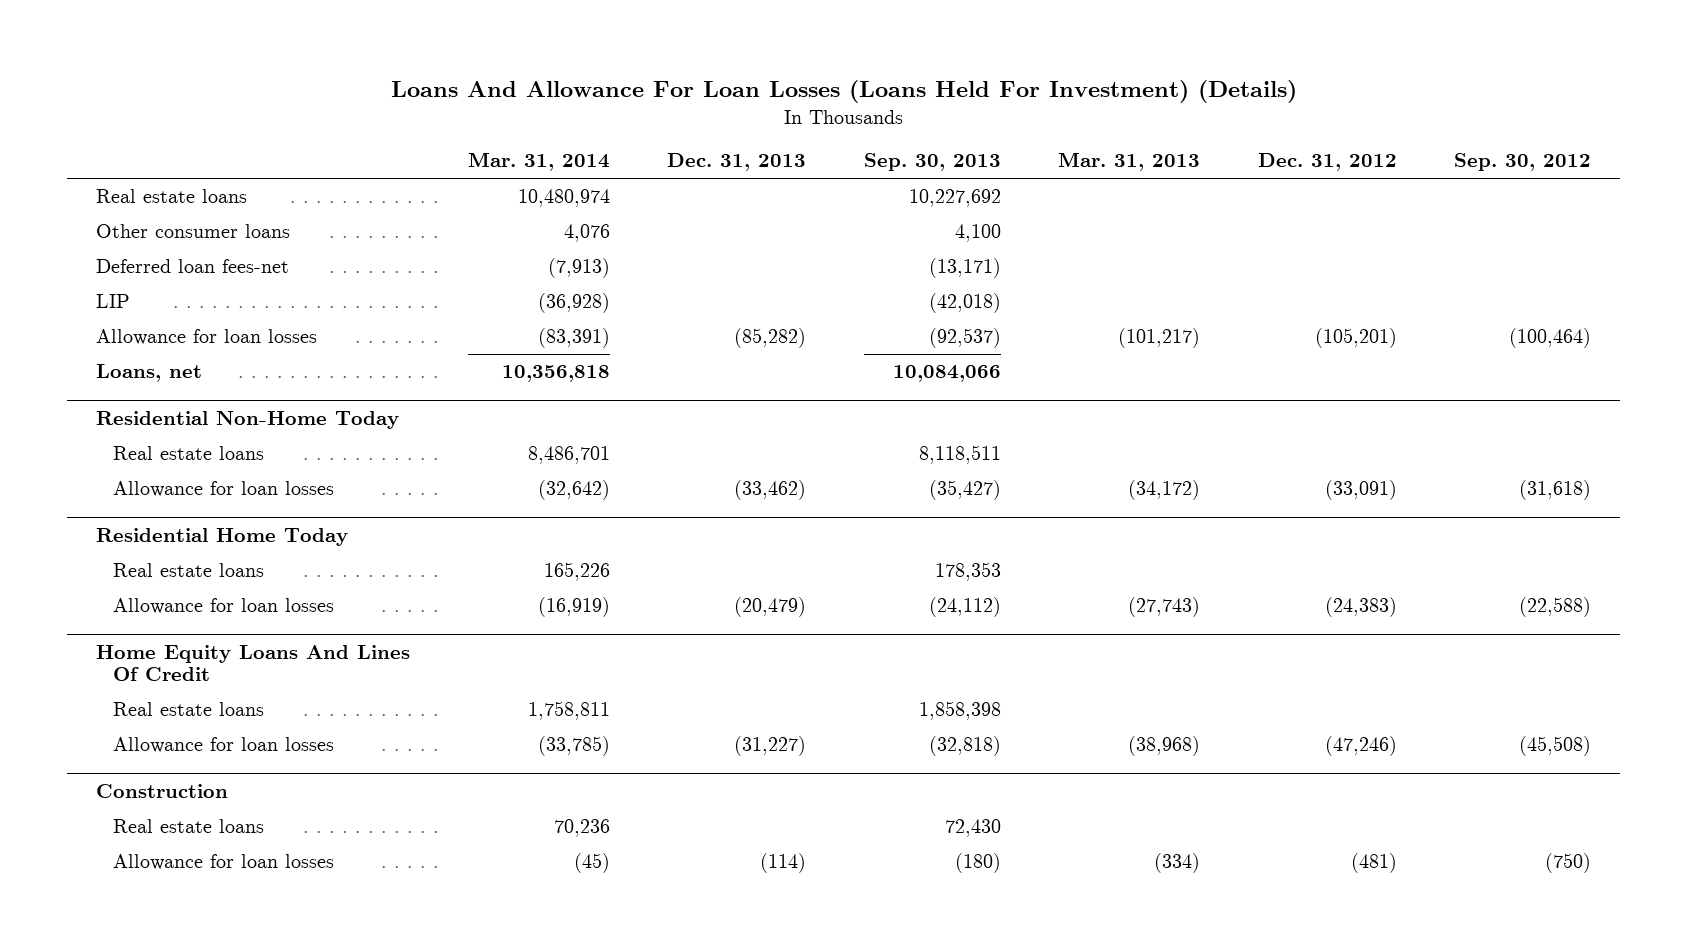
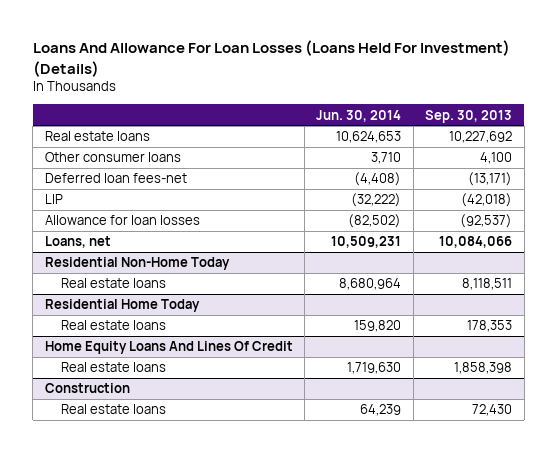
[467,152,610,172] Mar. 31, 2014 -> none
[667,153,807,172] Dec. 31, 2013 -> none
[1058,152,1201,172] Mar. 31, 2013 -> none
[1257,153,1397,172] Dec. 31, 2012 -> none
[1454,153,1592,172] Sep. 30, 2012 -> none
none -> [316,109,402,122] Jun. 30, 2014
[112,481,334,498] Allowance for loan losses -> none
[112,598,334,615] Allowance for loan losses -> none
[112,737,334,754] Allowance for loan losses -> none
[112,854,334,871] Allowance for loan losses -> none

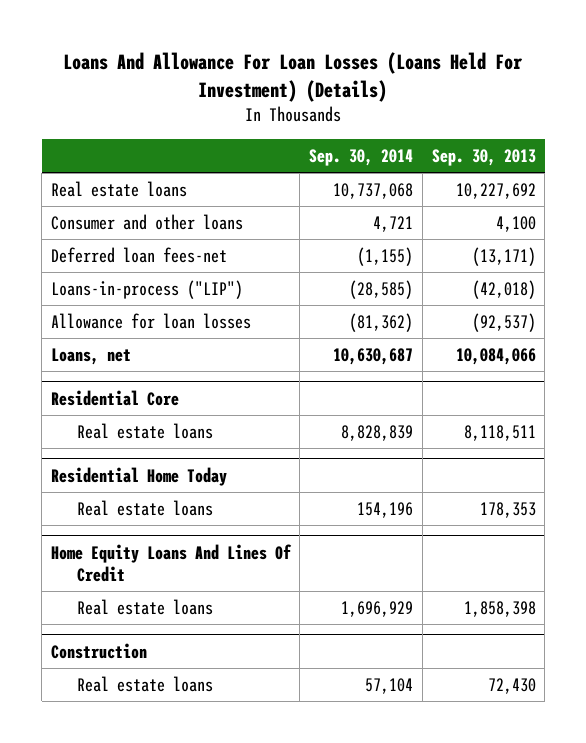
[316,109,402,122] Jun. 30, 2014 -> none
none -> [309,149,414,167] Sep. 30, 2014
[44,152,181,163] Other consumer loans -> [50,213,243,230] Consumer and other loans
[44,194,63,205] LIP -> [50,279,243,299] Loans-in-process ("LIP")
[44,257,230,271] Residential Non-Home Today -> none
none -> [50,389,179,406] Residential Core

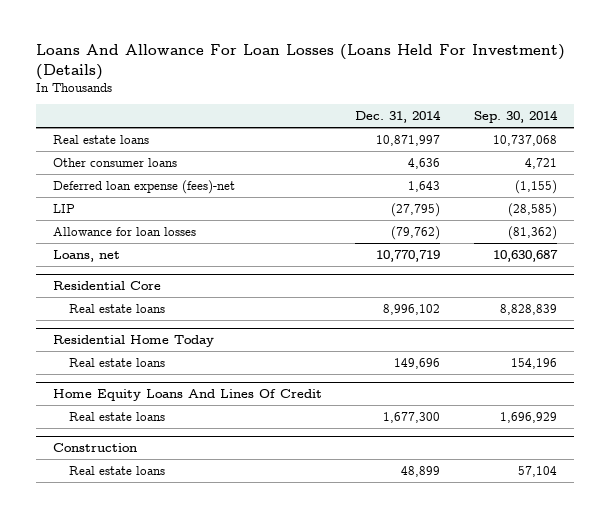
[431,149,536,167] Sep. 30, 2013 -> none
none -> [355,110,442,124] Dec. 31, 2014
[50,213,243,230] Consumer and other loans -> [52,157,177,167] Other consumer loans
[50,246,227,263] Deferred loan fees-net -> [52,179,235,194] Deferred loan expense (fees)-net
[50,279,243,299] Loans-in-process ("LIP") -> [52,203,75,213] LIP

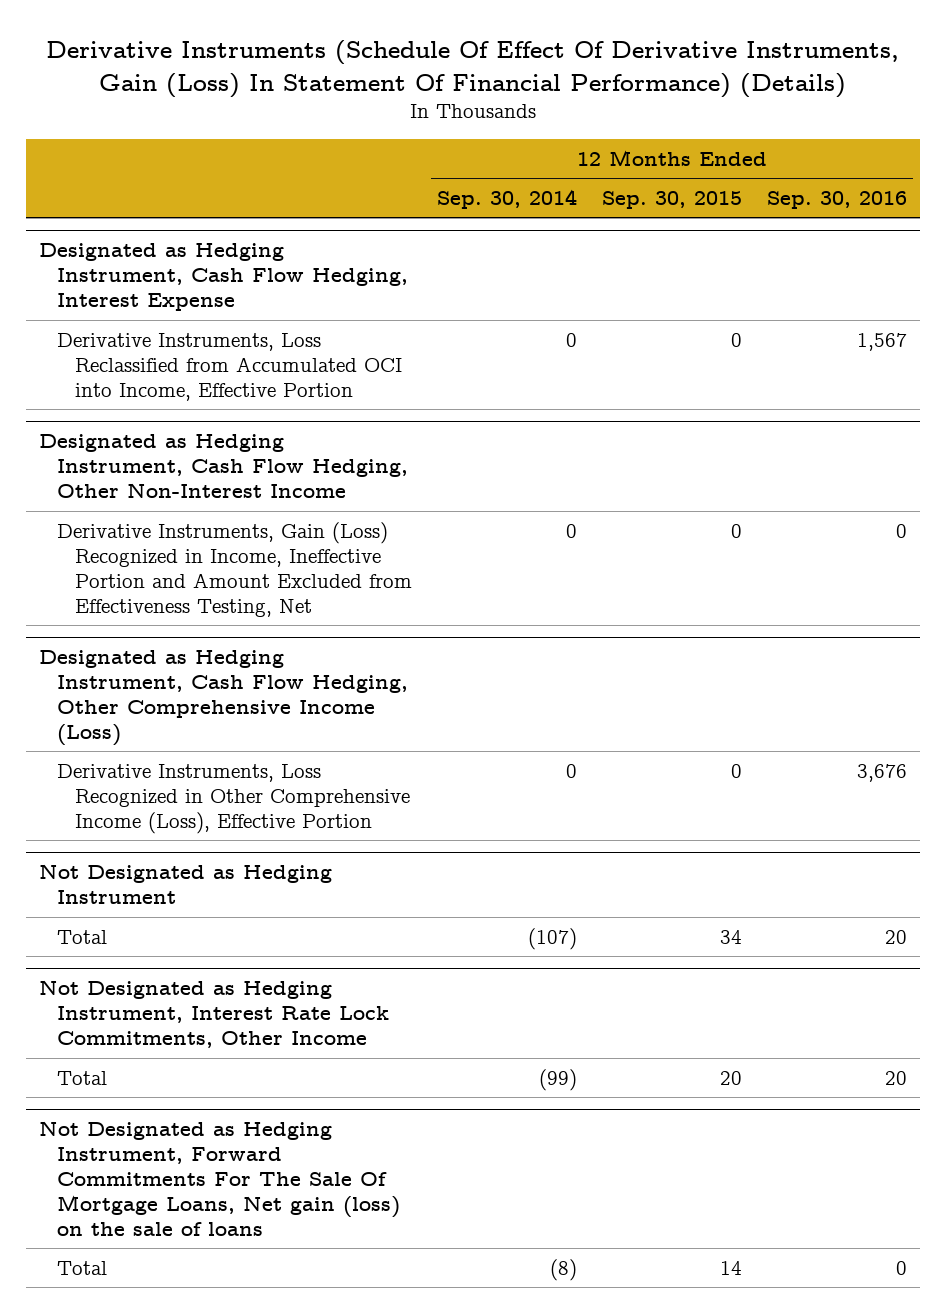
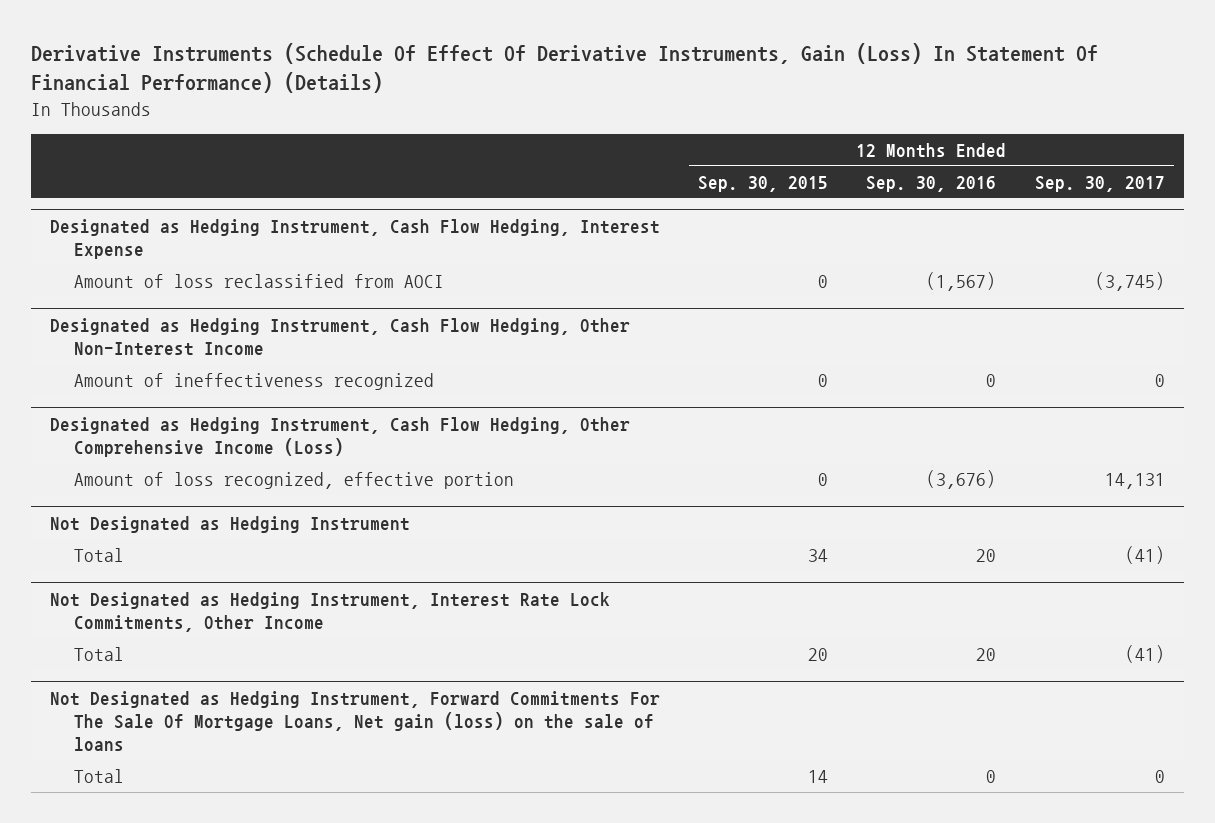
[437,189,578,210] Sep. 30, 2014 -> none
none -> [1034,175,1165,192] Sep. 30, 2017
[57,332,403,401] Derivative Instruments, Loss Reclassified from Accumulated OCI into Income, Effective Portion -> [74,273,445,288] Amount of loss reclassified from AOCI
[857,332,908,351] 1,567 -> [926,271,997,291] (1,567)
[57,521,413,617] Derivative Instruments, Gain (Loss) Recognized in Income, Ineffective Portion and Amount Excluded from Effectiveness Testing, Net -> [74,372,435,390] Amount of ineffectiveness recognized
[57,763,411,834] Derivative Instruments, Loss Recognized in Other Comprehensive Income (Loss), Effective Portion -> none
none -> [74,471,515,489] Amount of loss recognized, effective portion

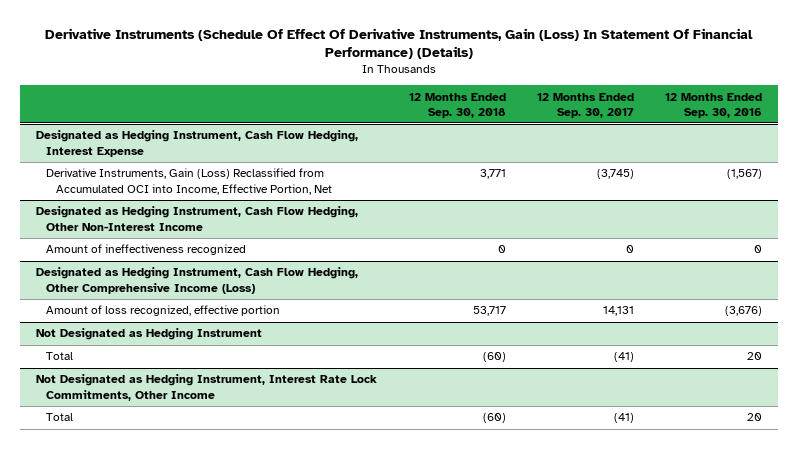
[698,175,829,192] Sep. 30, 2015 -> none
none -> [408,92,506,118] 12 Months Ended Sep. 30, 2018
[74,273,445,288] Amount of loss reclassified from AOCI -> [46,168,333,195] Derivative Instruments, Gain (Loss) Reclassified from Accumulated OCI into Income, Effective Portion, Net
[50,690,661,752] Not Designated as Hedging Instrument, Forward Commitments For The Sale Of Mortgage Loans, Net gain (loss) on the sale of loans -> none
[74,768,125,783] Total -> none

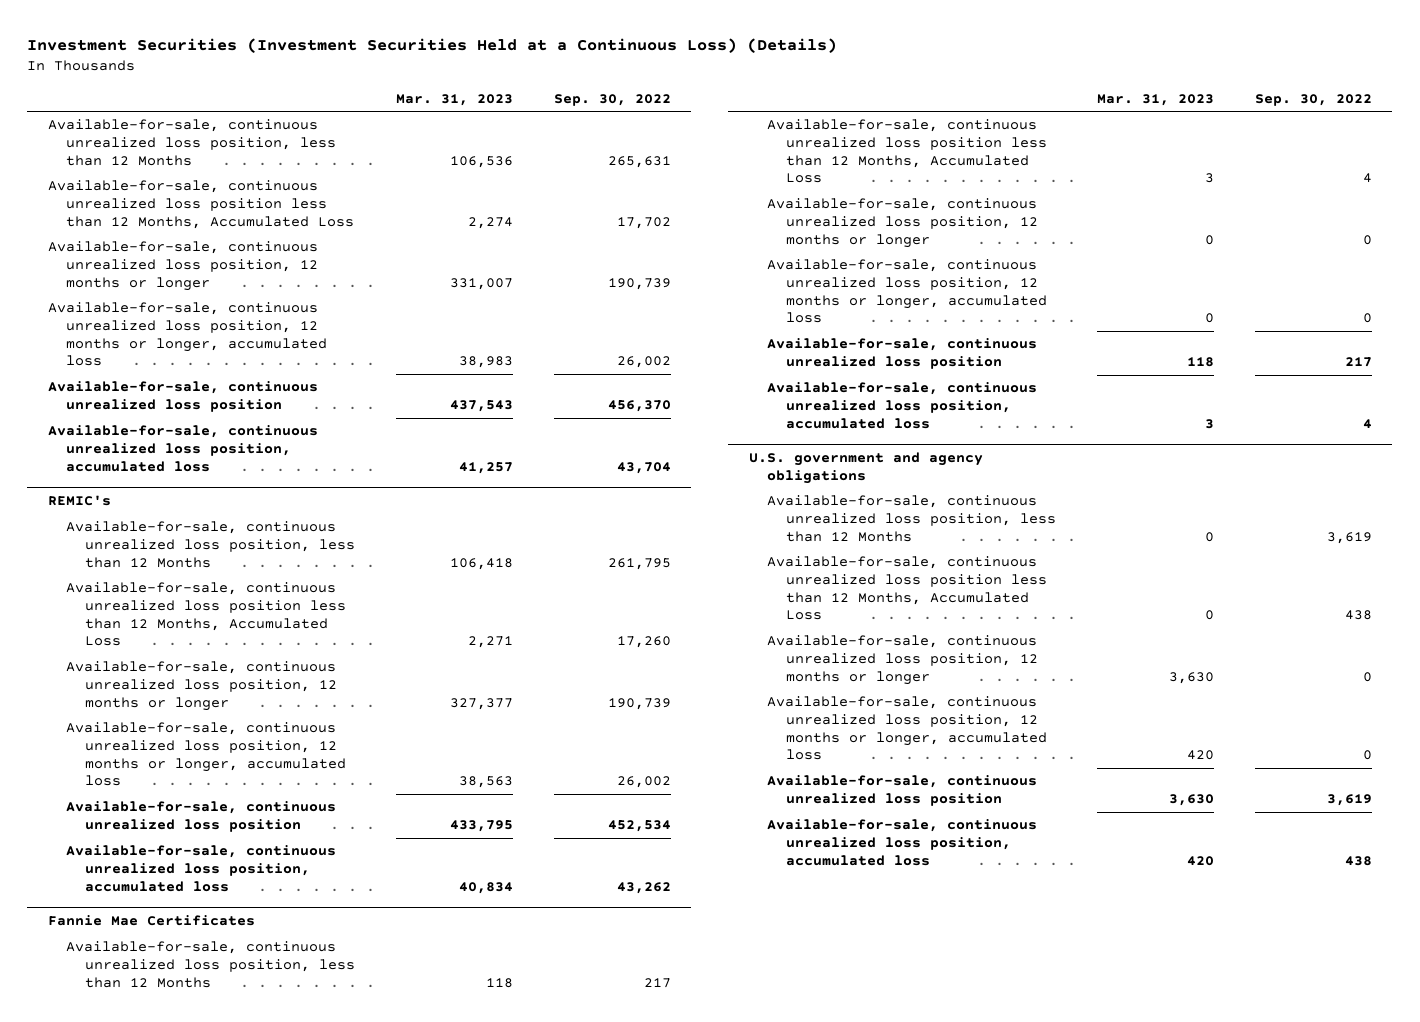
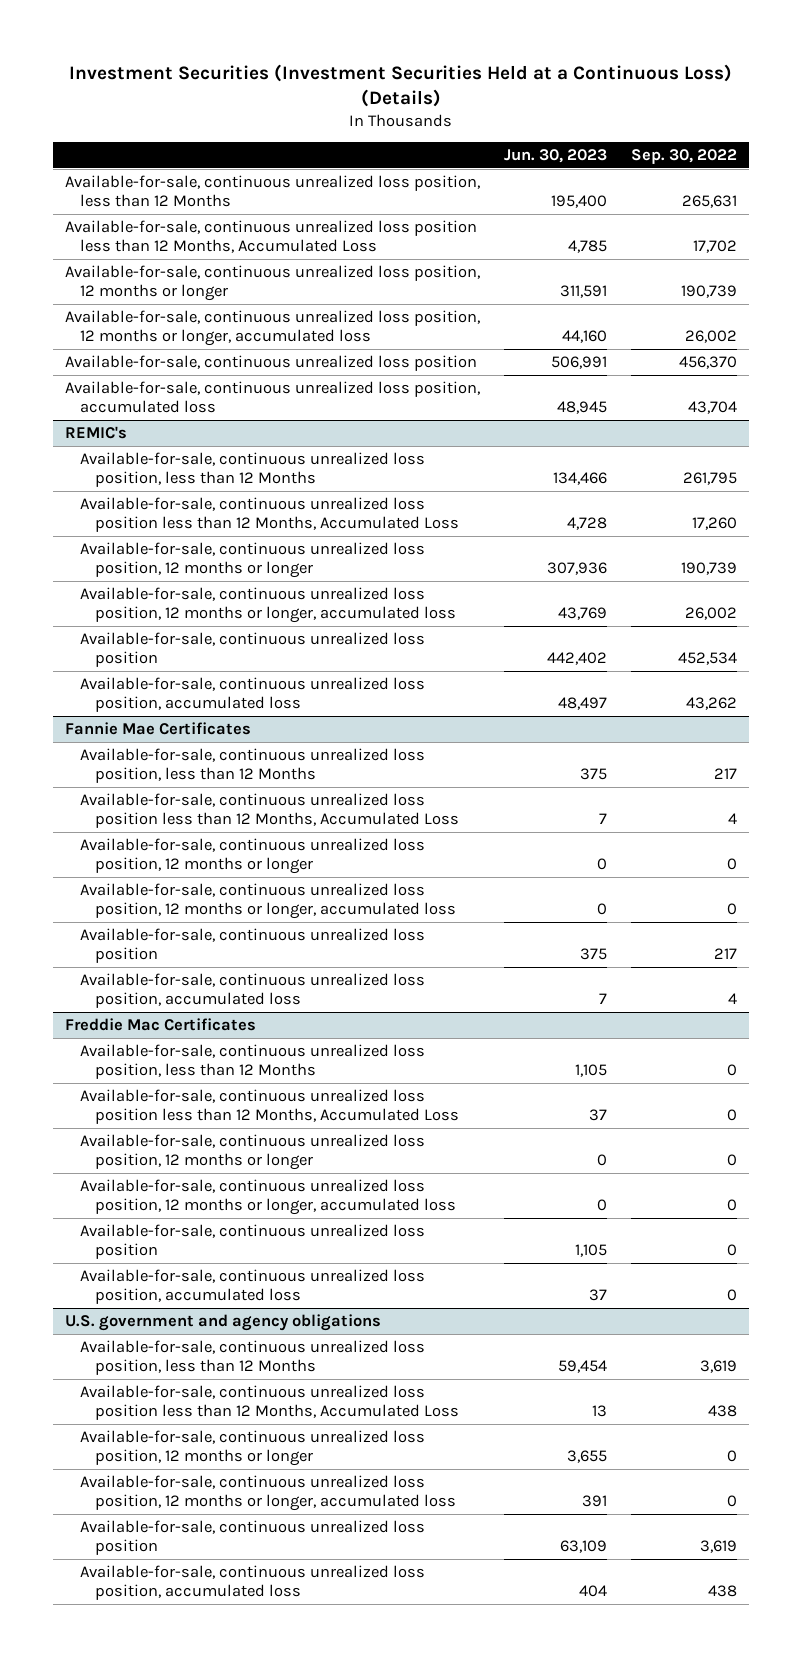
[395,93,513,106] Mar. 31, 2023 -> none
none -> [503,149,607,164] Jun. 30, 2023
none -> [65,1017,257,1031] Freddie Mac Certificates
none -> [79,1043,425,1079] Available-for-sale, continuous unrealized loss position, less than 12 Months
none -> [79,1088,459,1124] Available-for-sale, continuous unrealized loss position less than 12 Months, Accumulated Loss
none -> [79,1133,425,1170] Available-for-sale, continuous unrealized loss position, 12 months or longer
none -> [79,1178,456,1215] Available-for-sale, continuous unrealized loss position, 12 months or longer, accumulated loss
none -> [79,1223,425,1259] Available-for-sale, continuous unrealized loss position
none -> [79,1268,425,1304] Available-for-sale, continuous unrealized loss position, accumulated loss

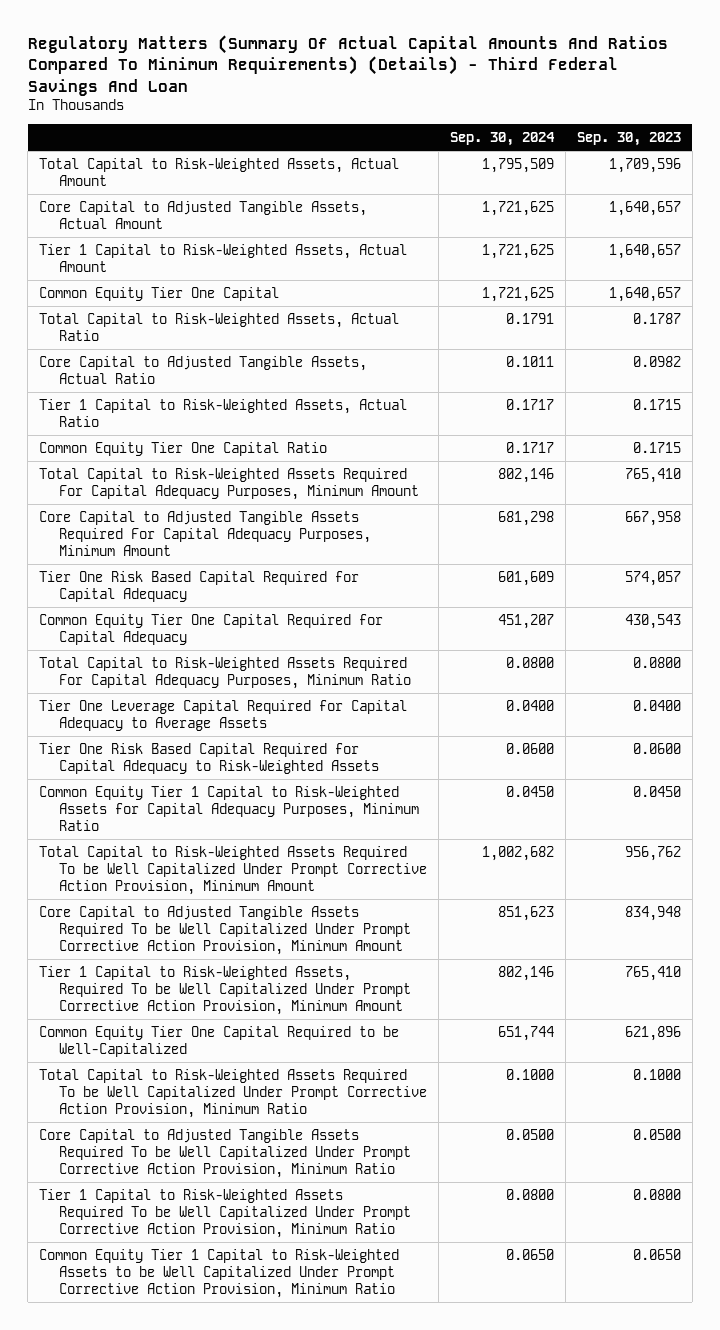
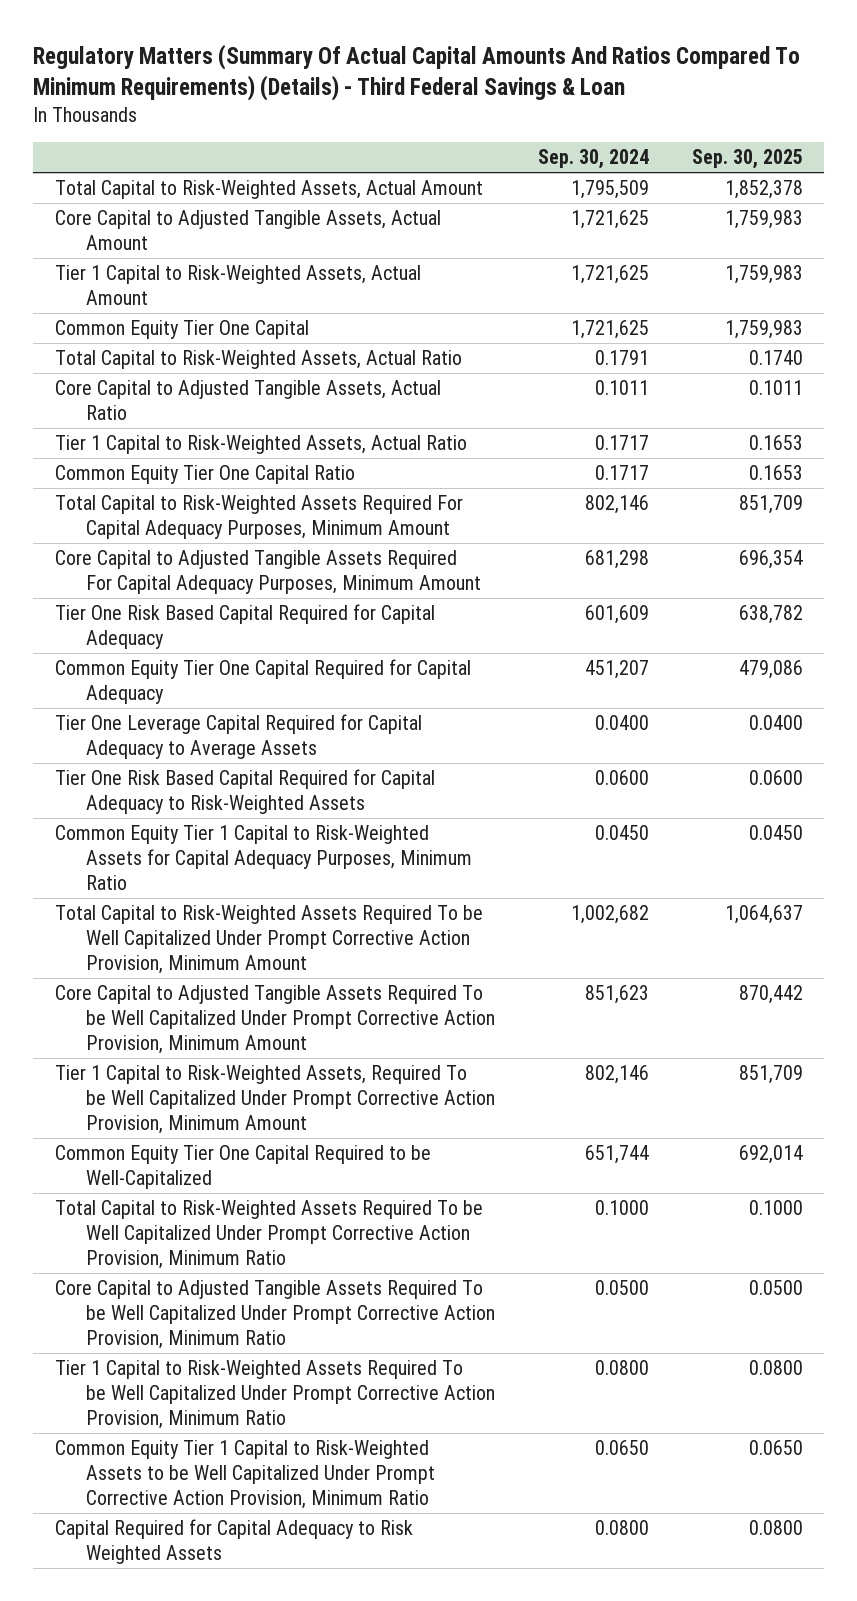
[27,35,668,96] Regulatory Matters (Summary Of Actual Capital Amounts And Ratios Compared To Minimum Requirements) (Details) - Third Federal Savings And Loan -> [33,44,801,102] Regulatory Matters (Summary Of Actual Capital Amounts And Ratios Compared To Minimum Requirements) (Details) - Third Federal Savings & Loan
[576,132,681,147] Sep. 30, 2023 -> none
none -> [691,149,803,170] Sep. 30, 2025
[39,656,411,689] Total Capital to Risk-Weighted Assets Required For Capital Adequacy Purposes, Minimum Ratio -> none
none -> [54,1519,413,1565] Capital Required for Capital Adequacy to Risk Weighted Assets

